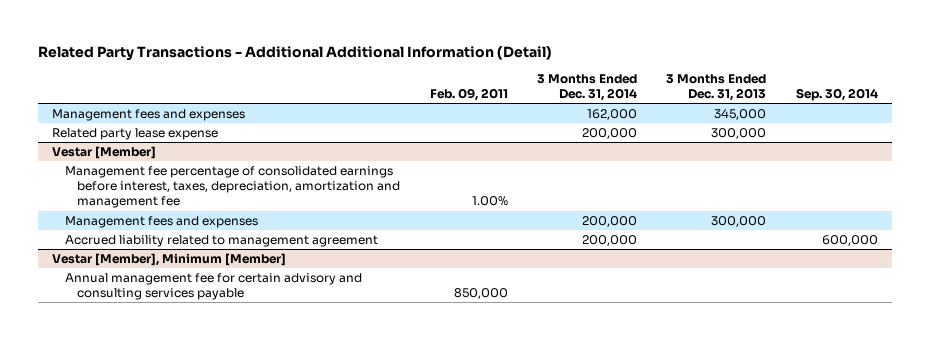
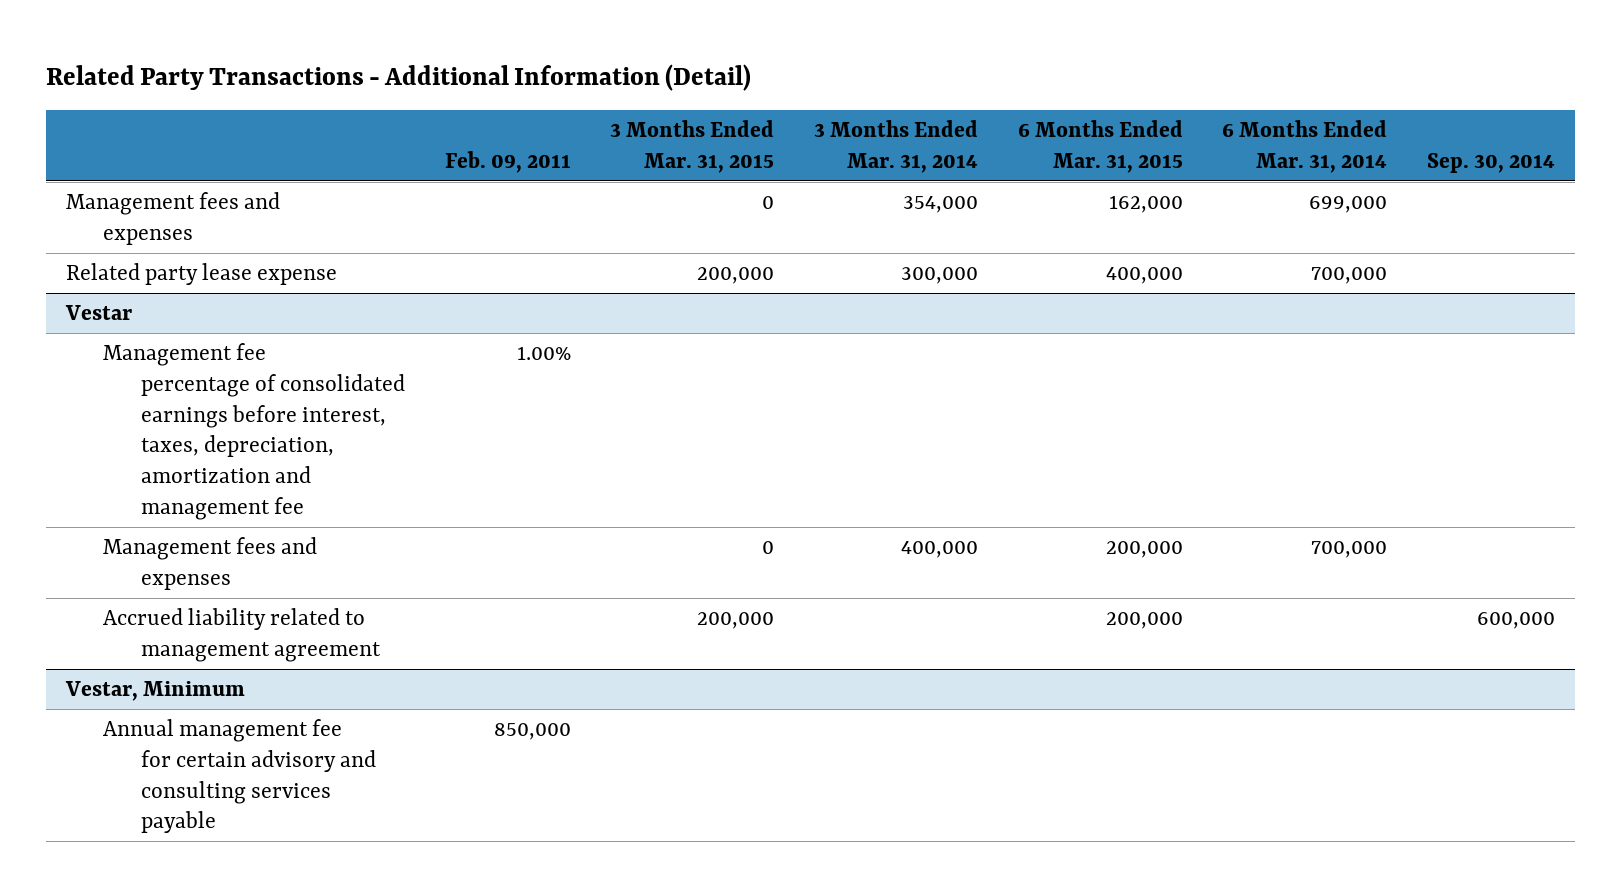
[37,45,552,61] Related Party Transactions - Additional Additional Information (Detail) -> [45,63,751,91] Related Party Transactions - Additional Information (Detail)
[536,73,637,102] 3 Months Ended Dec. 31, 2014 -> none
[666,73,767,102] 3 Months Ended Dec. 31, 2013 -> none
none -> [610,120,775,173] 3 Months Ended Mar. 31, 2015
none -> [814,120,979,173] 3 Months Ended Mar. 31, 2014
none -> [1017,120,1183,173] 6 Months Ended Mar. 31, 2015
none -> [1222,120,1388,173] 6 Months Ended Mar. 31, 2014
[52,146,157,160] Vestar [Member] -> [64,305,132,321] Vestar
[52,253,287,267] Vestar [Member], Minimum [Member] -> [64,681,245,702] Vestar, Minimum

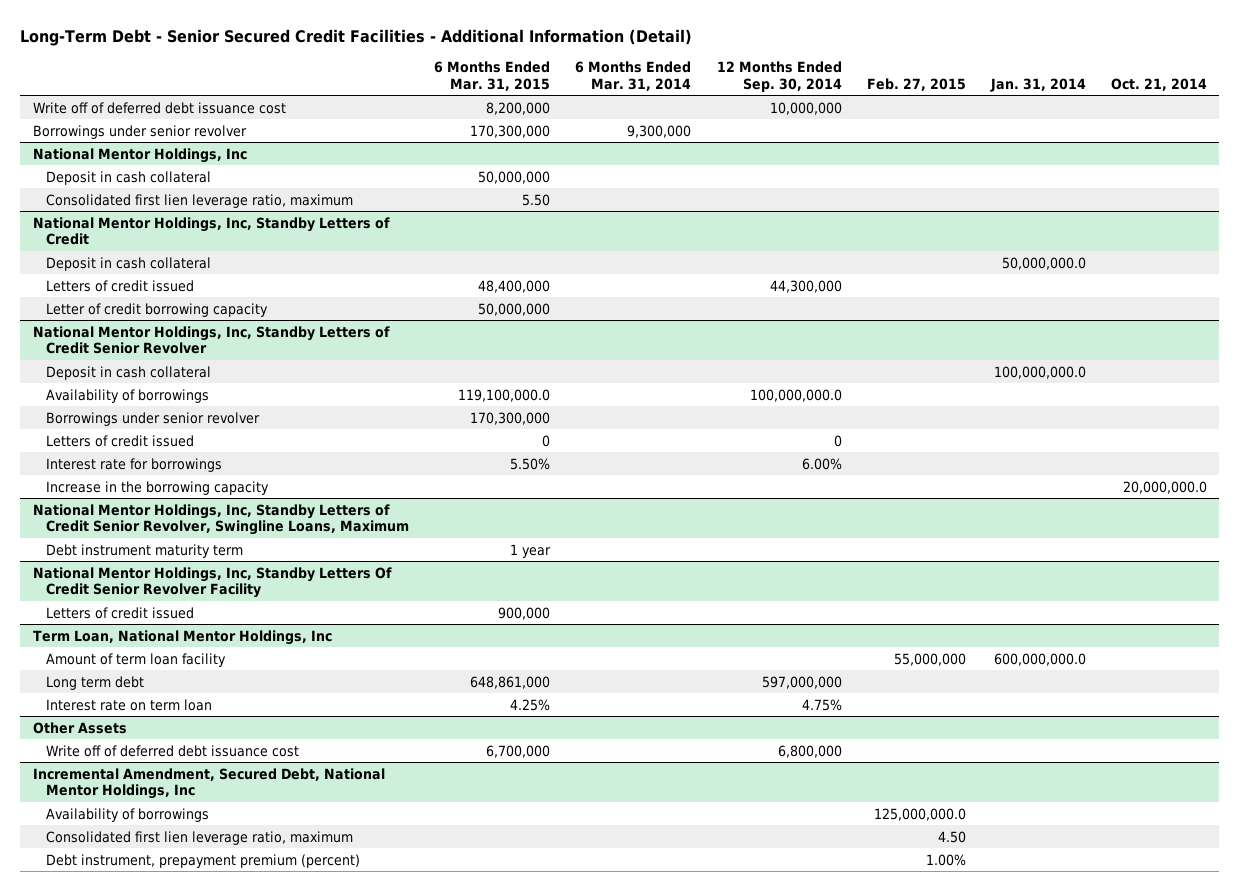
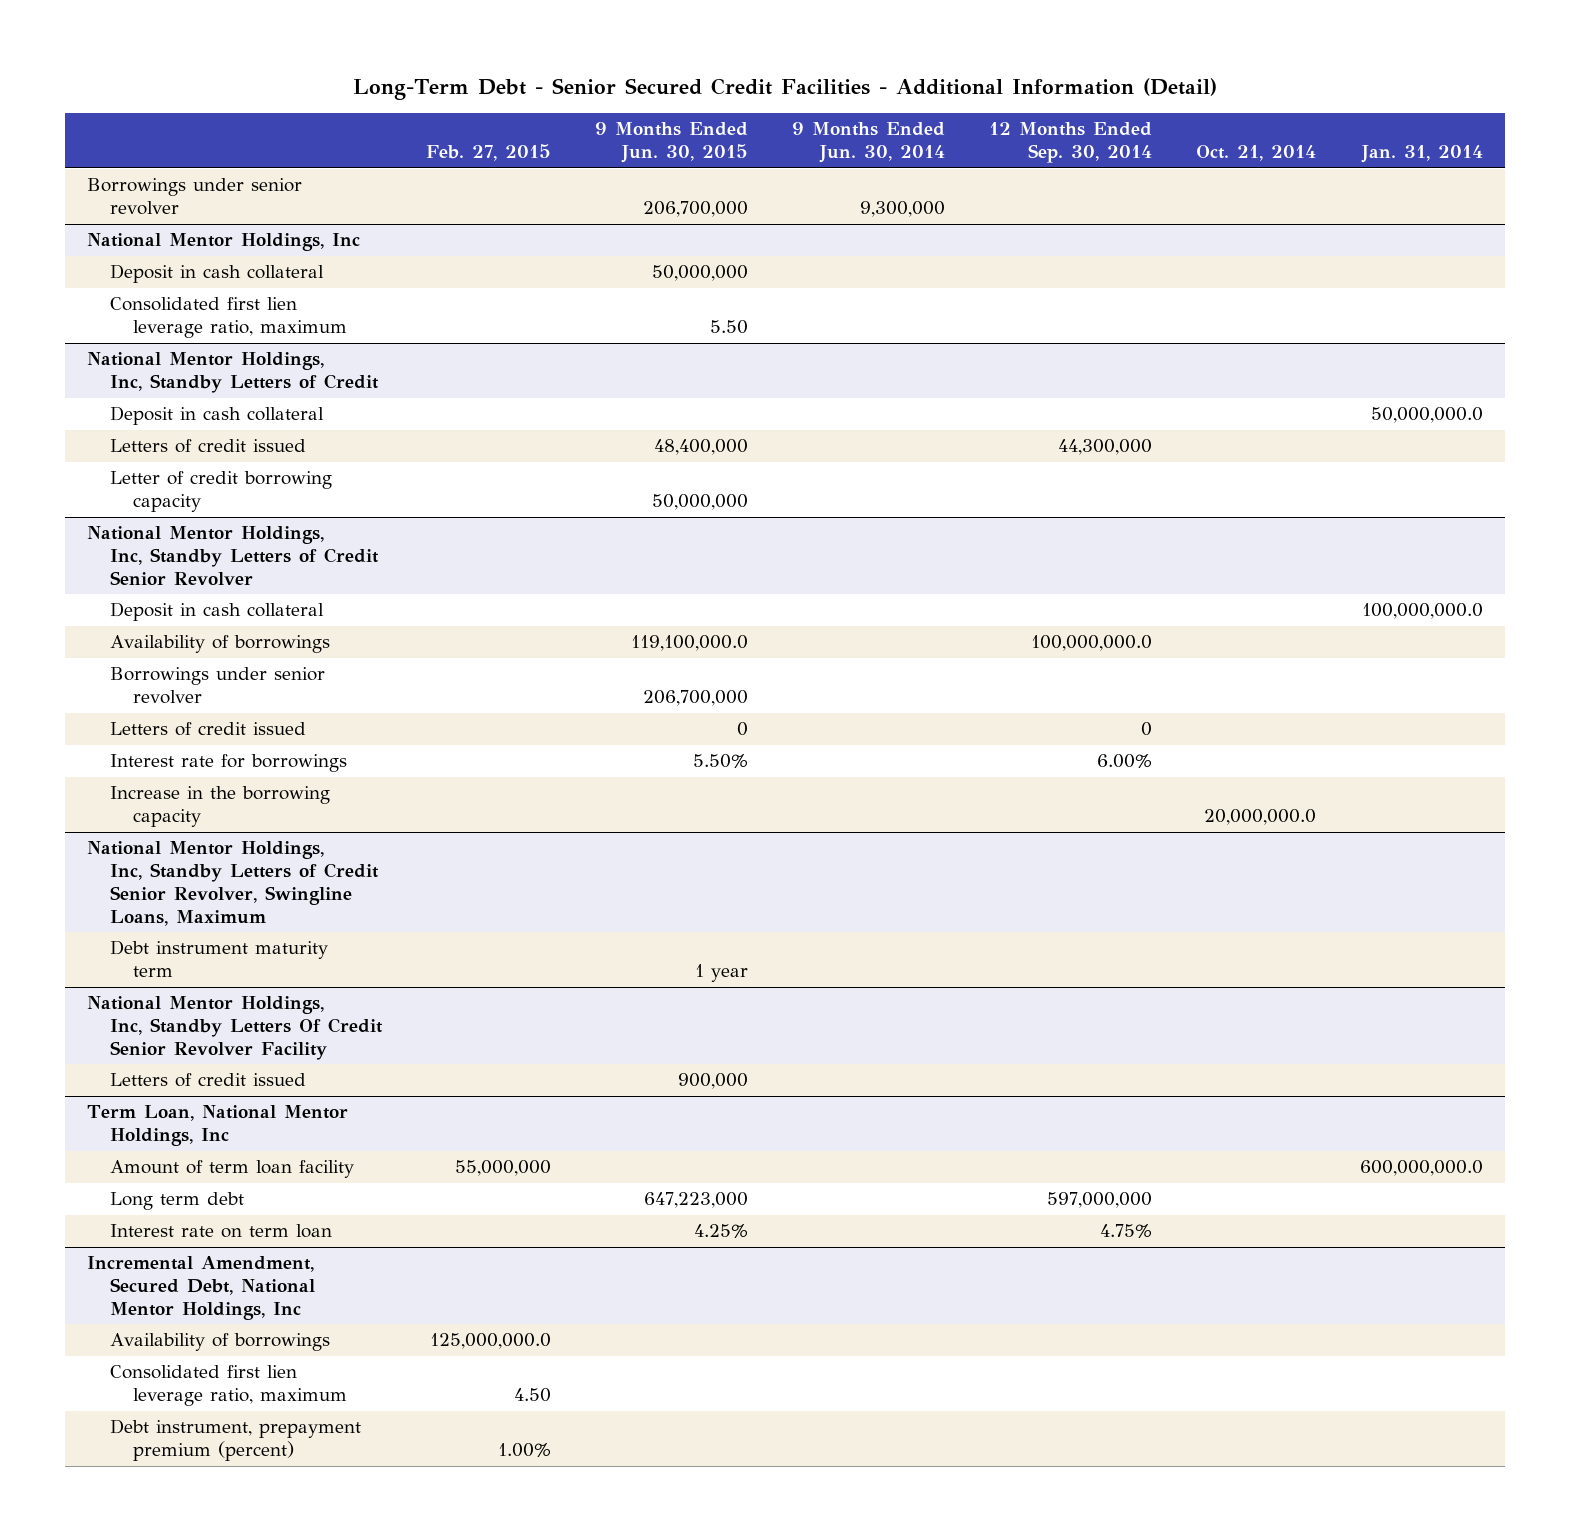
[434,61,551,91] 6 Months Ended Mar. 31, 2015 -> none
[575,61,692,91] 6 Months Ended Mar. 31, 2014 -> none
none -> [595,122,749,164] 9 Months Ended Jun. 30, 2015
none -> [792,122,946,164] 9 Months Ended Jun. 30, 2014
[32,101,286,114] Write off of deferred debt issuance cost -> none
[32,721,127,734] Other Assets -> none
[46,744,300,757] Write off of deferred debt issuance cost -> none

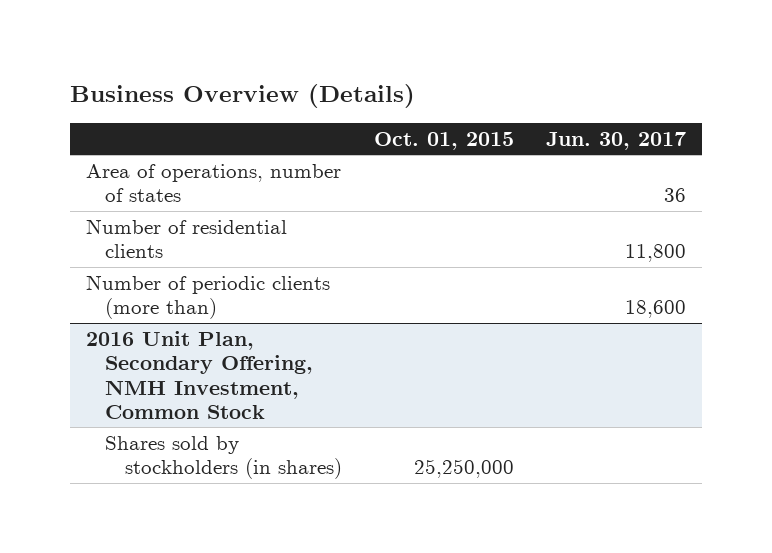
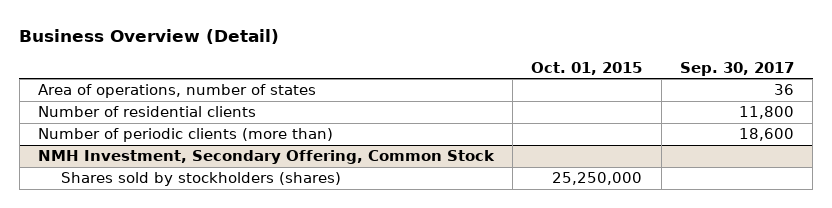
[69,84,415,109] Business Overview (Details) -> [19,28,280,44] Business Overview (Detail)
[546,131,687,150] Jun. 30, 2017 -> none
none -> [679,61,794,76] Sep. 30, 2017
[86,330,314,419] 2016 Unit Plan, Secondary Offering, NMH Investment, Common Stock -> [37,150,495,165] NMH Investment, Secondary Offering, Common Stock
[105,435,342,480] Shares sold by stockholders (in shares) -> [60,172,341,187] Shares sold by stockholders (shares)

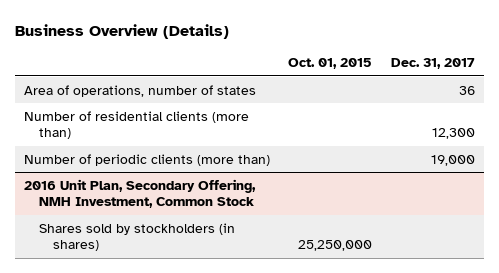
[19,28,280,44] Business Overview (Detail) -> [14,23,229,39] Business Overview (Details)
[679,61,794,76] Sep. 30, 2017 -> none
none -> [390,57,475,69] Dec. 31, 2017
[37,106,256,118] Number of residential clients -> [24,110,250,140] Number of residential clients (more than)
[37,150,495,165] NMH Investment, Secondary Offering, Common Stock -> [24,178,257,209] 2016 Unit Plan, Secondary Offering, NMH Investment, Common Stock
[60,172,341,187] Shares sold by stockholders (shares) -> [38,222,235,252] Shares sold by stockholders (in shares)

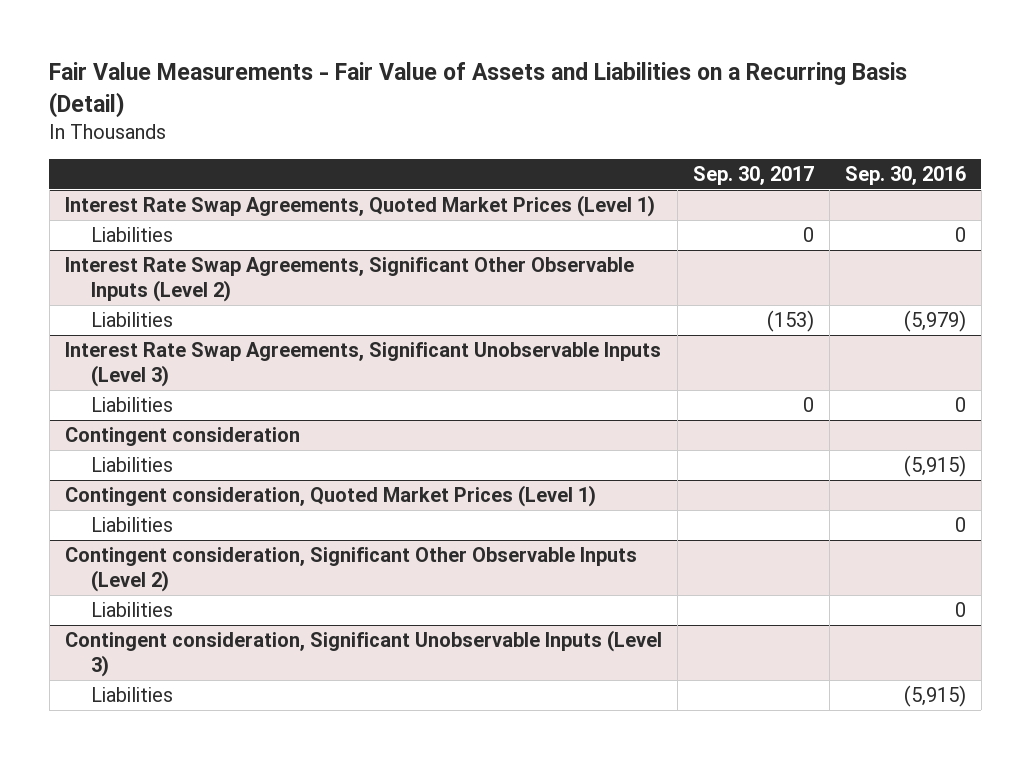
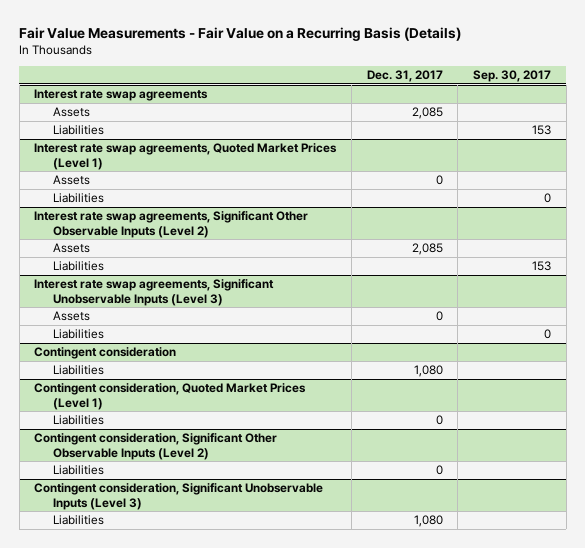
[49,62,908,118] Fair Value Measurements - Fair Value of Assets and Liabilities on a Recurring Basis (Detail) -> [19,26,462,41] Fair Value Measurements - Fair Value on a Recurring Basis (Details)
[844,165,966,185] Sep. 30, 2016 -> none
none -> [366,70,443,83] Dec. 31, 2017
none -> [34,89,209,102] Interest rate swap agreements
none -> [53,107,91,118] Assets
none -> [53,125,105,136] Liabilities
[64,195,655,218] Interest Rate Swap Agreements, Quoted Market Prices (Level 1) -> [34,143,338,170] Interest rate swap agreements, Quoted Market Prices (Level 1)
none -> [53,175,91,186] Assets
[64,257,634,302] Interest Rate Swap Agreements, Significant Other Observable Inputs (Level 2) -> [34,211,309,238] Interest rate swap agreements, Significant Other Observable Inputs (Level 2)
none -> [53,243,91,254] Assets
[766,310,814,333] (153) -> [532,261,552,272] 153
[64,342,661,387] Interest Rate Swap Agreements, Significant Unobservable Inputs (Level 3) -> [34,279,275,306] Interest rate swap agreements, Significant Unobservable Inputs (Level 3)
none -> [53,311,91,322] Assets

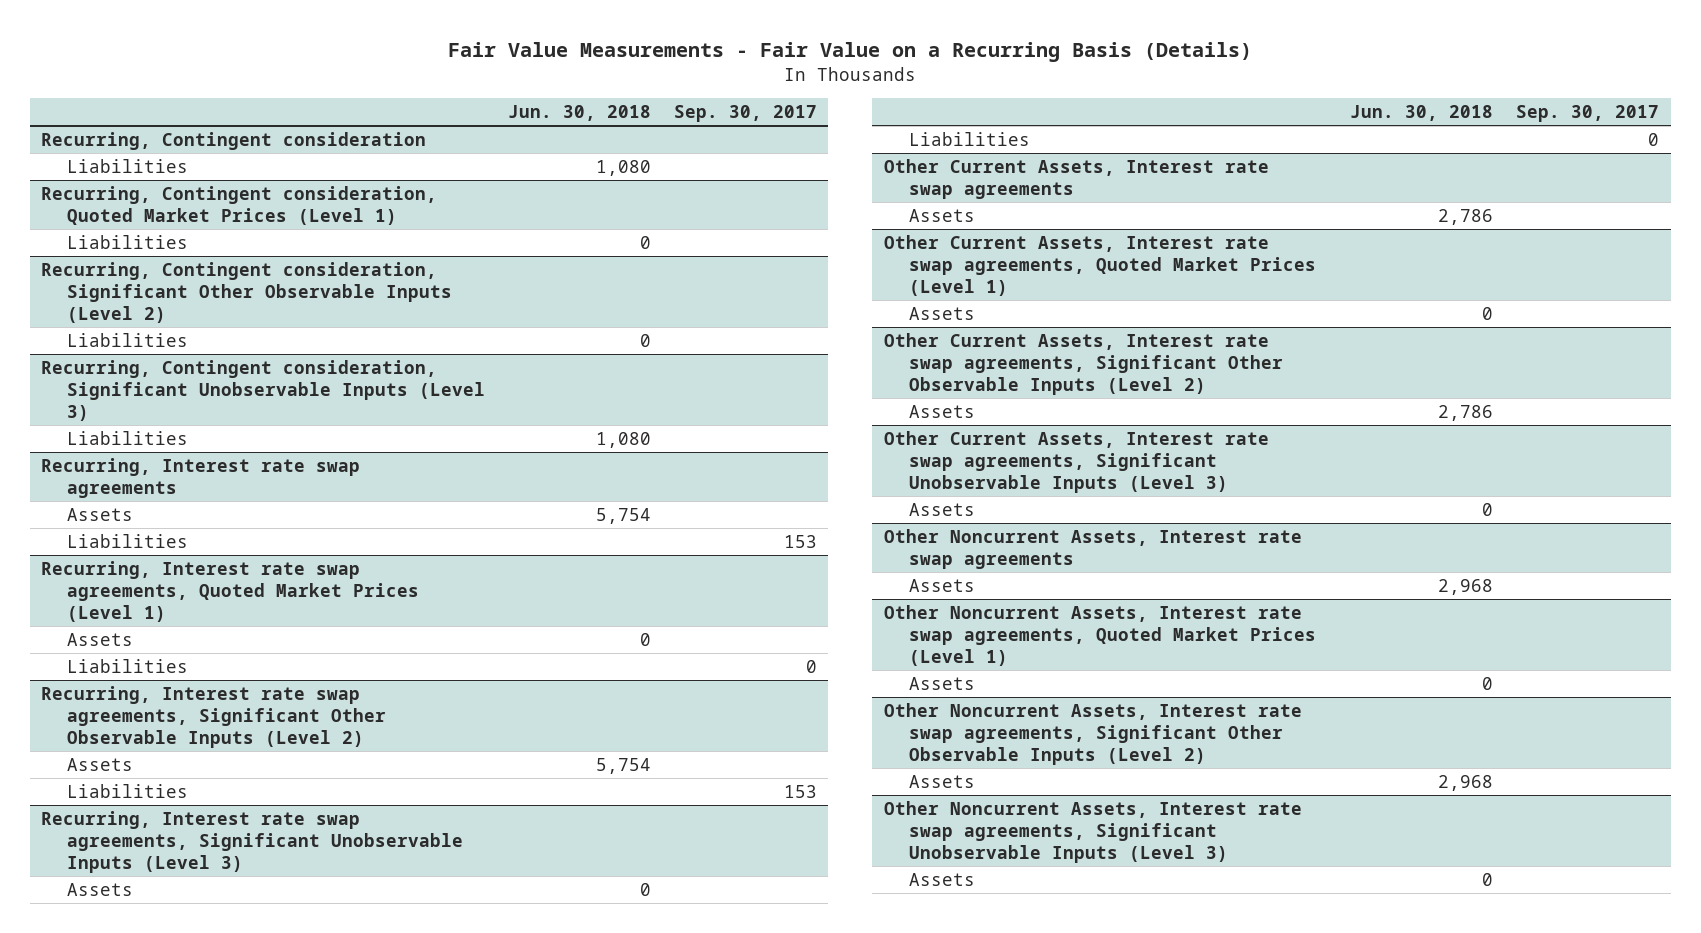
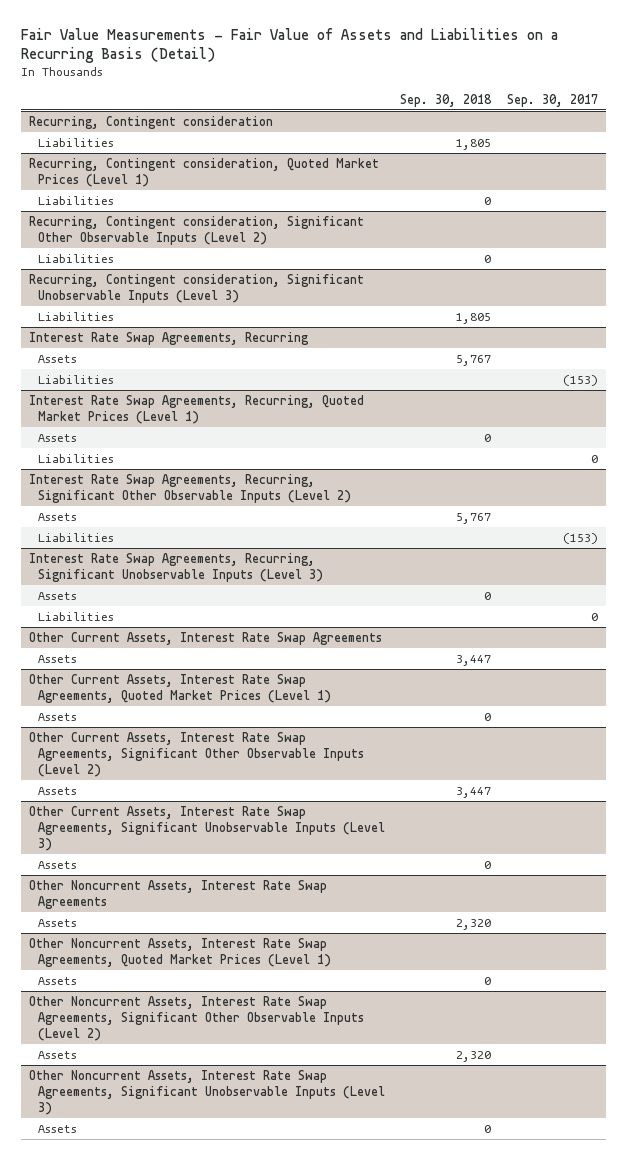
[448,41,1253,62] Fair Value Measurements - Fair Value on a Recurring Basis (Details) -> [20,28,558,64] Fair Value Measurements - Fair Value of Assets and Liabilities on a Recurring Basis (Detail)
[507,105,651,122] Jun. 30, 2018 -> none
none -> [400,93,493,107] Sep. 30, 2018
[41,457,361,499] Recurring, Interest rate swap agreements -> [28,331,309,345] Interest Rate Swap Agreements, Recurring
[783,534,817,548] 153 -> [563,374,599,386] (153)
[41,560,419,623] Recurring, Interest rate swap agreements, Quoted Market Prices (Level 1) -> [28,394,364,424] Interest Rate Swap Agreements, Recurring, Quoted Market Prices (Level 1)
[41,685,386,749] Recurring, Interest rate swap agreements, Significant Other Observable Inputs (Level 2) -> [28,473,351,503] Interest Rate Swap Agreements, Recurring, Significant Other Observable Inputs (Level 2)
[783,784,817,798] 153 -> [563,532,599,544] (153)
[41,810,463,874] Recurring, Interest rate swap agreements, Significant Unobservable Inputs (Level 3) -> [28,552,323,582] Interest Rate Swap Agreements, Recurring, Significant Unobservable Inputs (Level 3)
[883,158,1269,200] Other Current Assets, Interest rate swap agreements -> [28,631,382,645] Other Current Assets, Interest Rate Swap Agreements
[883,234,1317,297] Other Current Assets, Interest rate swap agreements, Quoted Market Prices (Level 1) -> [28,673,331,703] Other Current Assets, Interest Rate Swap Agreements, Quoted Market Prices (Level 1)
[883,332,1284,396] Other Current Assets, Interest rate swap agreements, Significant Other Observable Inputs (Level 2) -> [28,731,364,777] Other Current Assets, Interest Rate Swap Agreements, Significant Other Observable Inputs (Level 2)
[883,430,1269,494] Other Current Assets, Interest rate swap agreements, Significant Unobservable Inputs (Level 3) -> [28,805,385,851] Other Current Assets, Interest Rate Swap Agreements, Significant Unobservable Inputs (Level 3)
[883,528,1302,570] Other Noncurrent Assets, Interest rate swap agreements -> [28,879,327,909] Other Noncurrent Assets, Interest Rate Swap Agreements
[883,604,1317,667] Other Noncurrent Assets, Interest rate swap agreements, Quoted Market Prices (Level 1) -> [28,937,331,967] Other Noncurrent Assets, Interest Rate Swap Agreements, Quoted Market Prices (Level 1)
[883,702,1302,766] Other Noncurrent Assets, Interest rate swap agreements, Significant Other Observable Inputs (Level 2) -> [28,995,364,1041] Other Noncurrent Assets, Interest Rate Swap Agreements, Significant Other Observable Inputs (Level 2)
[883,800,1302,864] Other Noncurrent Assets, Interest rate swap agreements, Significant Unobservable Inputs (Level 3) -> [28,1069,385,1115] Other Noncurrent Assets, Interest Rate Swap Agreements, Significant Unobservable Inputs (Level 3)

